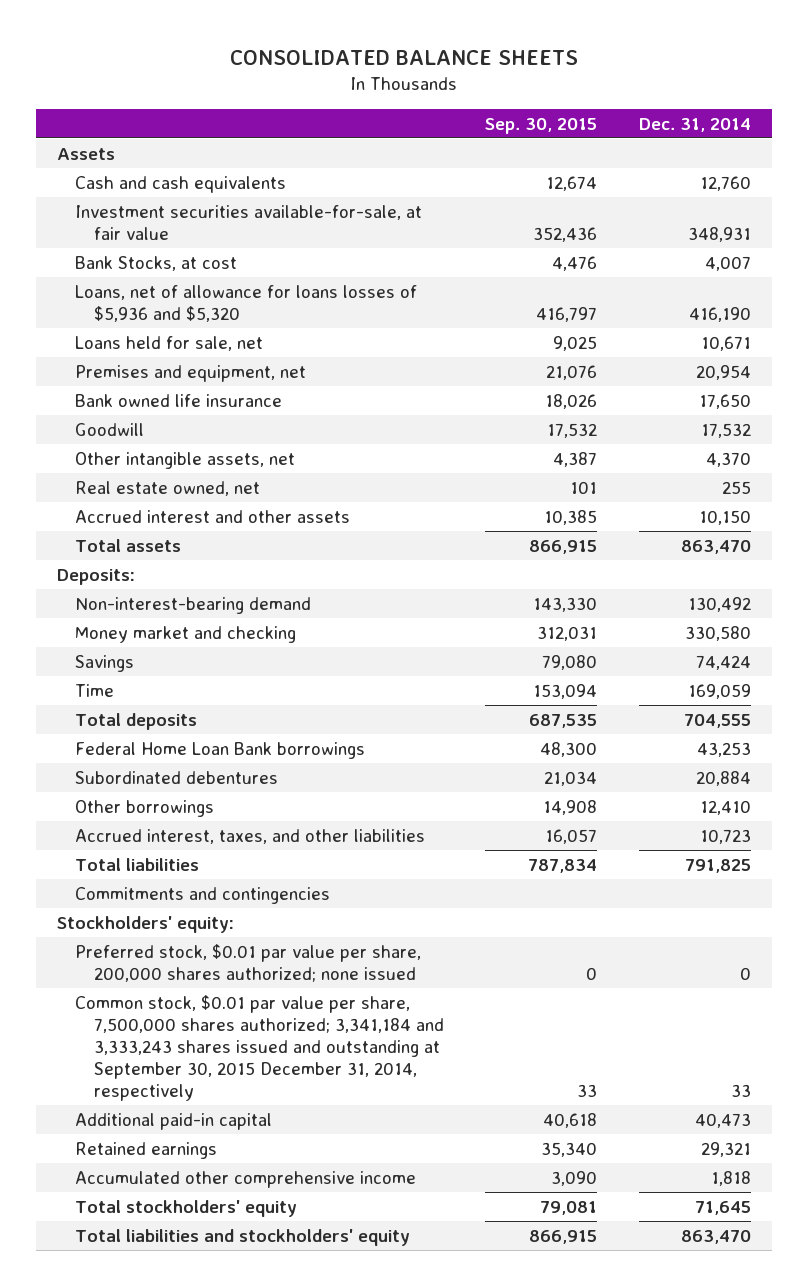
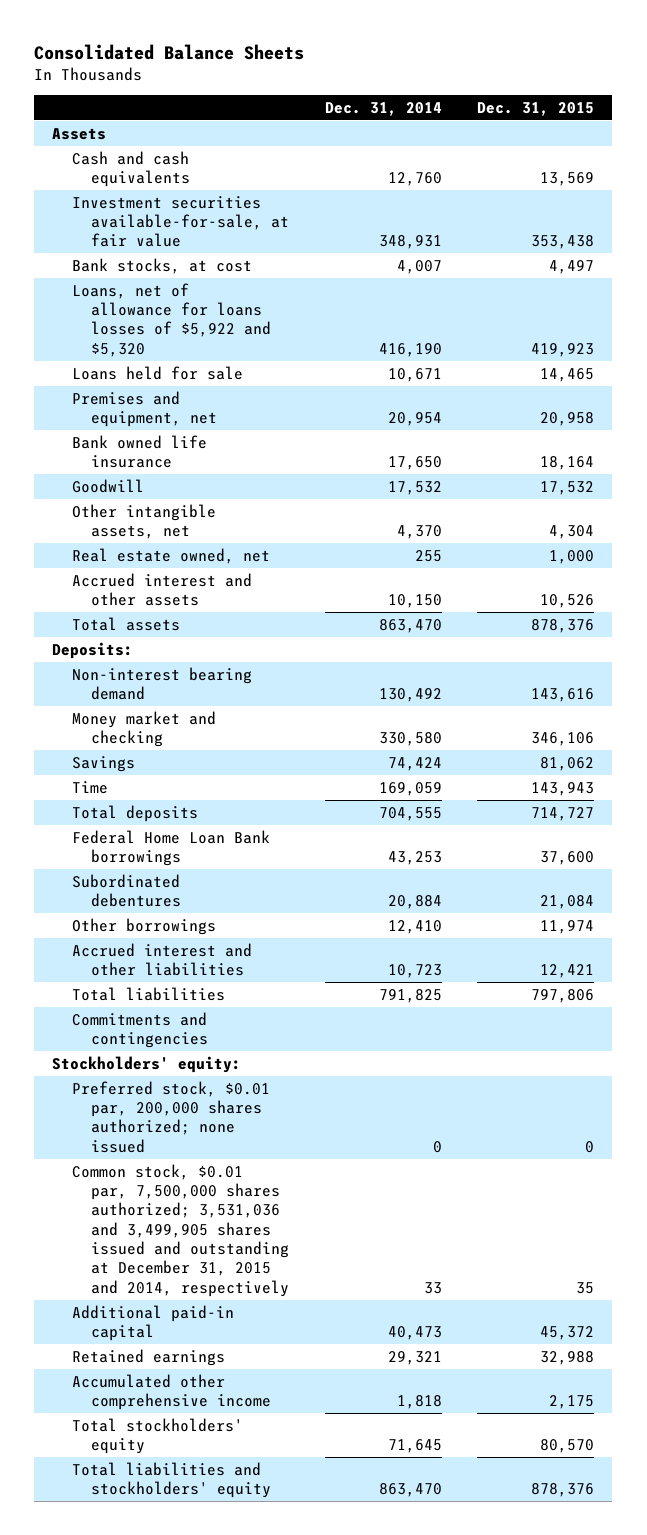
[229,50,578,66] CONSOLIDATED BALANCE SHEETS -> [34,43,305,60] Consolidated Balance Sheets
[485,117,598,134] Sep. 30, 2015 -> none
none -> [477,102,595,117] Dec. 31, 2015
[75,255,238,271] Bank Stocks, at cost -> [71,257,252,274] Bank stocks, at cost
[75,284,418,322] Loans, net of allowance for loans losses of $5,936 and $5,320 -> [71,282,272,357] Loans, net of allowance for loans losses of $5,922 and $5,320
[75,335,264,351] Loans held for sale, net -> [71,365,243,380] Loans held for sale
[75,596,312,614] Non-interest-bearing demand -> [71,666,252,701] Non-interest bearing demand
[75,828,426,844] Accrued interest, taxes, and other liabilities -> [71,942,252,977] Accrued interest and other liabilities
[75,943,422,982] Preferred stock, $0.01 par value per share, 200,000 shares authorized; none issued -> [71,1080,270,1153] Preferred stock, $0.01 par, 200,000 shares authorized; none issued
[75,994,444,1101] Common stock, $0.01 par value per share, 7,500,000 shares authorized; 3,341,184 and 3,333,243 shares issued and outstanding at September 30, 2015 December 31, 2014, respectively -> [71,1163,290,1297] Common stock, $0.01 par, 7,500,000 shares authorized; 3,531,036 and 3,499,905 shares issued and outstanding at December 31, 2015 and 2014, respectively

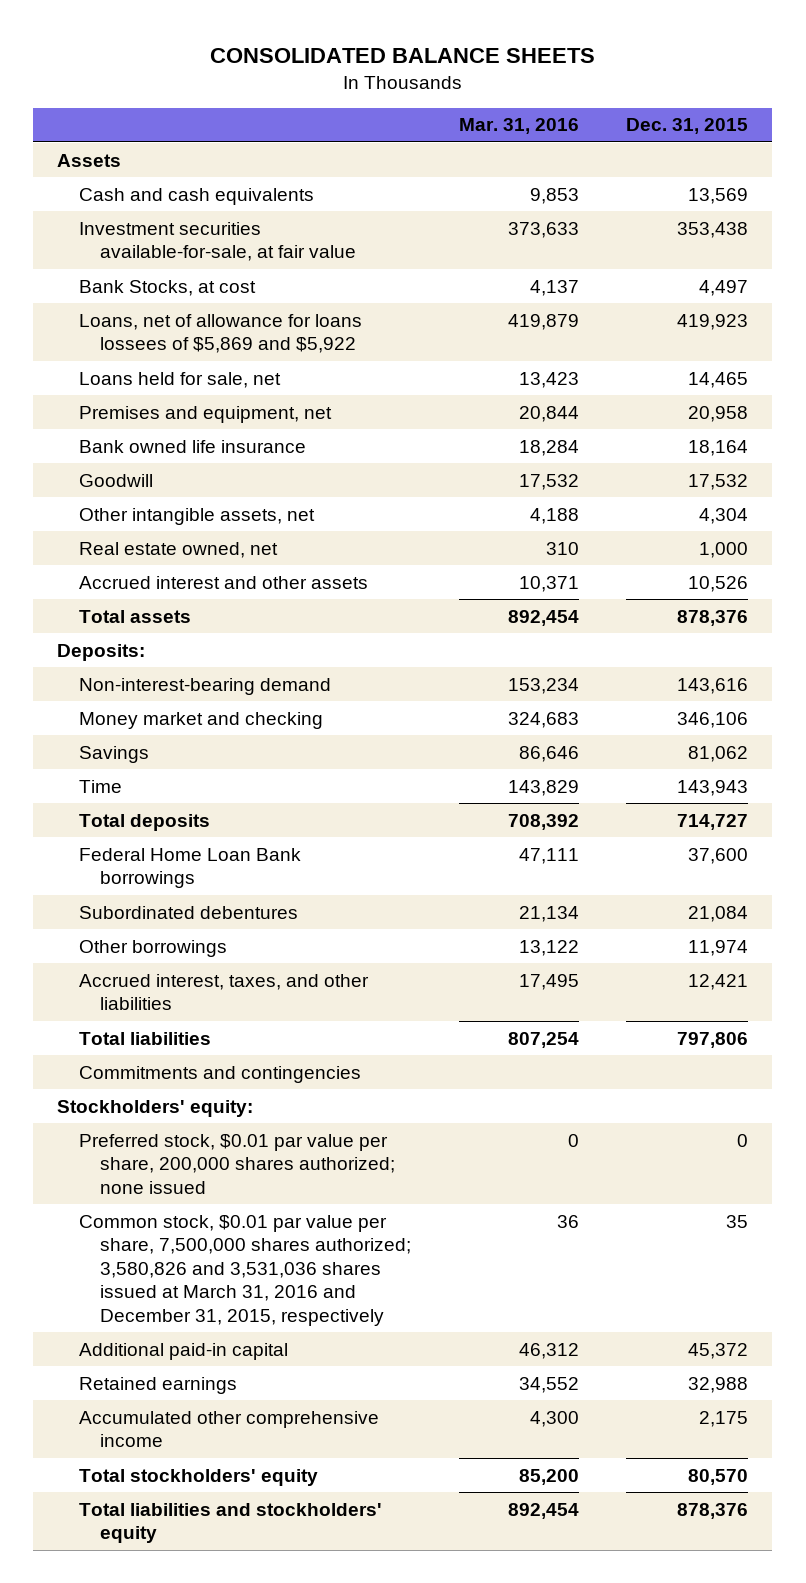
[34,43,305,60] Consolidated Balance Sheets -> [209,47,595,63] CONSOLIDATED BALANCE SHEETS
[324,102,442,117] Dec. 31, 2014 -> none
none -> [458,118,579,135] Mar. 31, 2016
[71,257,252,274] Bank stocks, at cost -> [78,279,256,296] Bank Stocks, at cost
[71,282,272,357] Loans, net of allowance for loans losses of $5,922 and $5,320 -> [78,313,362,354] Loans, net of allowance for loans lossees of $5,869 and $5,922
[71,365,243,380] Loans held for sale -> [78,371,281,388] Loans held for sale, net
[71,666,252,701] Non-interest bearing demand -> [78,677,331,695] Non-interest-bearing demand
[71,942,252,977] Accrued interest and other liabilities -> [78,973,369,1011] Accrued interest, taxes, and other liabilities
[71,1080,270,1153] Preferred stock, $0.01 par, 200,000 shares authorized; none issued -> [78,1133,395,1194] Preferred stock, $0.01 par value per share, 200,000 shares authorized; none issued
[71,1163,290,1297] Common stock, $0.01 par, 7,500,000 shares authorized; 3,531,036 and 3,499,905 shares issued and outstanding at December 31, 2015 and 2014, respectively -> [78,1214,411,1326] Common stock, $0.01 par value per share, 7,500,000 shares authorized; 3,580,826 and 3,531,036 shares issued at March 31, 2016 and December 31, 2015, respectively

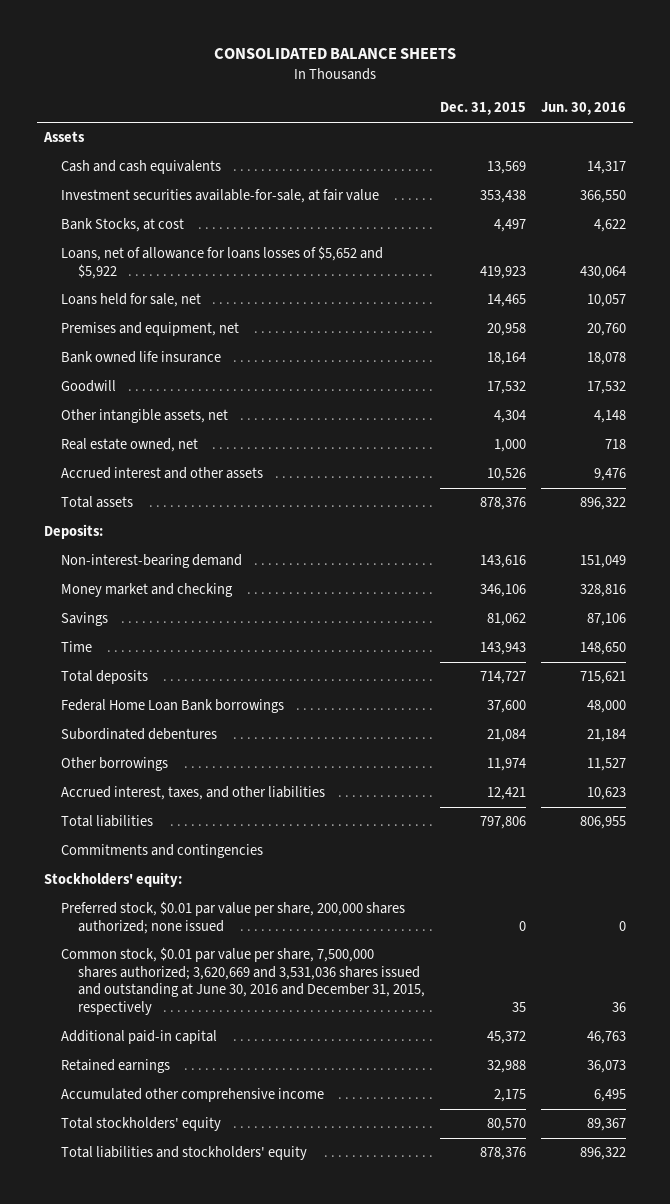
[458,118,579,135] Mar. 31, 2016 -> none
none -> [540,102,626,116] Jun. 30, 2016
[78,313,362,354] Loans, net of allowance for loans lossees of $5,869 and $5,922 -> [61,246,384,279] Loans, net of allowance for loans losses of $5,652 and $5,922
[78,1214,411,1326] Common stock, $0.01 par value per share, 7,500,000 shares authorized; 3,580,826 and 3,531,036 shares issued at March 31, 2016 and December 31, 2015, respectively -> [61,947,426,1016] Common stock, $0.01 par value per share, 7,500,000 shares authorized; 3,620,669 and 3,531,036 shares issued and outstanding at June 30, 2016 and December 31, 2015, respectively

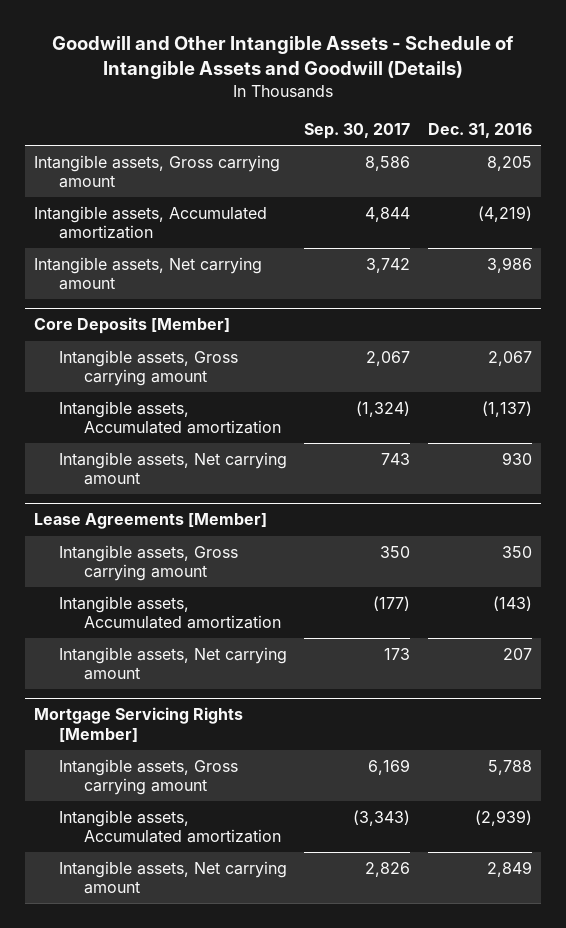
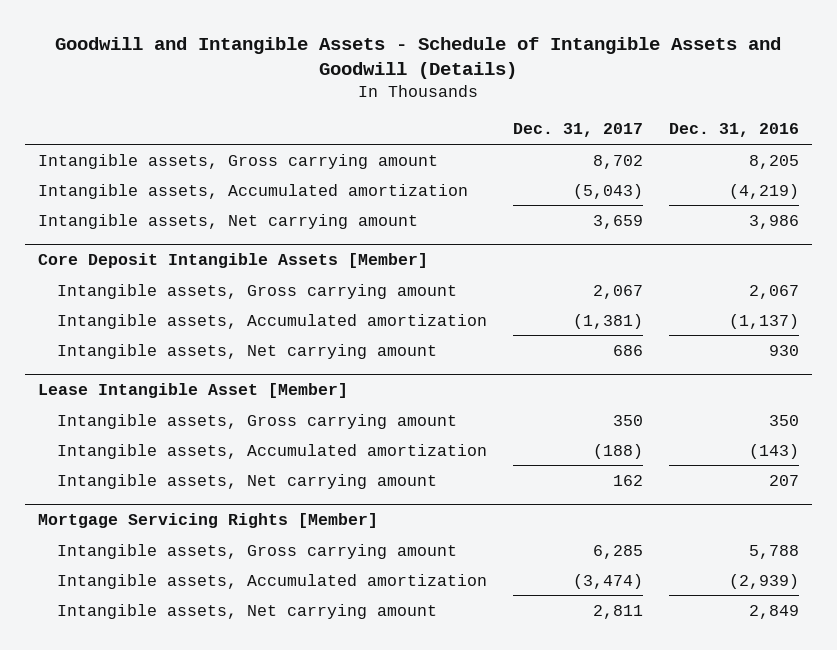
[51,36,514,80] Goodwill and Other Intangible Assets - Schedule of Intangible Assets and Goodwill (Details) -> [55,37,782,80] Goodwill and Intangible Assets - Schedule of Intangible Assets and Goodwill (Details)
[304,123,411,140] Sep. 30, 2017 -> none
none -> [513,123,644,138] Dec. 31, 2017
[33,317,230,335] Core Deposits [Member] -> [37,253,428,269] Core Deposit Intangible Assets [Member]
[33,513,267,530] Lease Agreements [Member] -> [37,383,348,399] Lease Intangible Asset [Member]

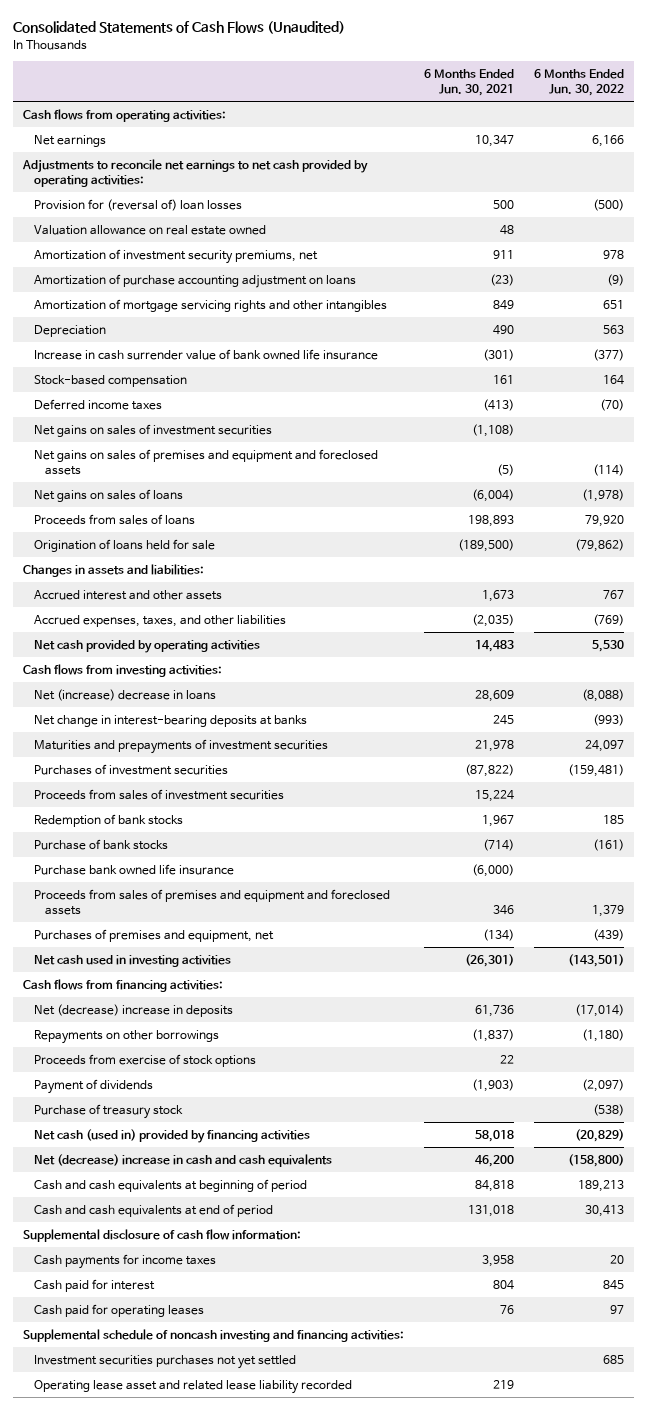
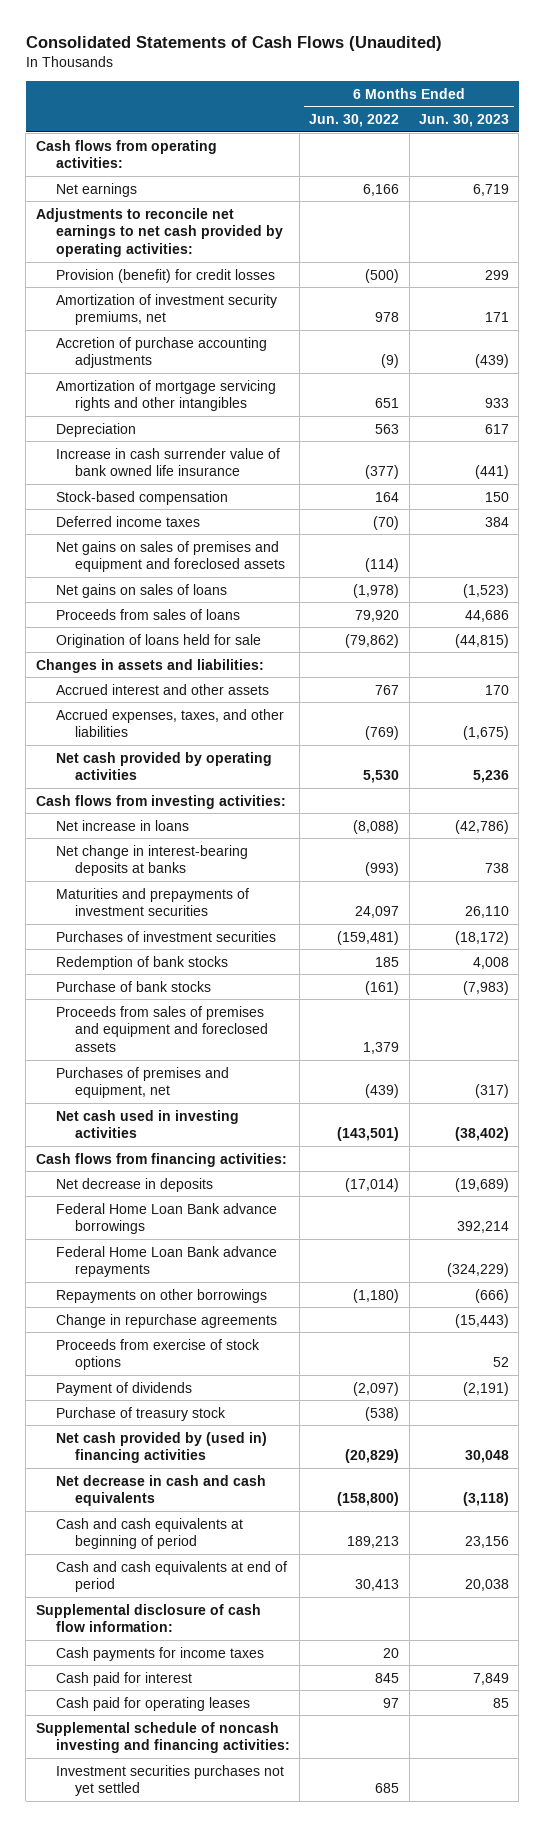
[424,68,515,97] 6 Months Ended Jun. 30, 2021 -> none
none -> [418,114,509,128] Jun. 30, 2023
[34,224,267,235] Valuation allowance on real estate owned -> none
[34,198,243,211] Provision for (reversal of) loan losses -> [55,268,275,283] Provision (benefit) for credit losses
[34,273,357,288] Amortization of purchase accounting adjustment on loans -> [55,336,267,369] Accretion of purchase accounting adjustments
[34,423,273,437] Net gains on sales of investment securities -> none
[34,688,217,701] Net (increase) decrease in loans -> [55,819,189,831] Net increase in loans
[34,788,285,800] Proceeds from sales of investment securities -> none
[34,863,235,875] Purchase bank owned life insurance -> none
[34,1003,234,1017] Net (decrease) increase in deposits -> [55,1177,213,1192] Net decrease in deposits
none -> [55,1202,277,1235] Federal Home Loan Bank advance borrowings
none -> [55,1245,277,1278] Federal Home Loan Bank advance repayments
none -> [55,1313,277,1328] Change in repurchase agreements
[34,1128,311,1143] Net cash (used in) provided by financing activities -> [55,1431,267,1464] Net cash provided by (used in) financing activities
[34,1153,333,1167] Net (decrease) increase in cash and cash equivalents -> [55,1474,266,1507] Net decrease in cash and cash equivalents
[34,1379,353,1394] Operating lease asset and related lease liability recorded -> none

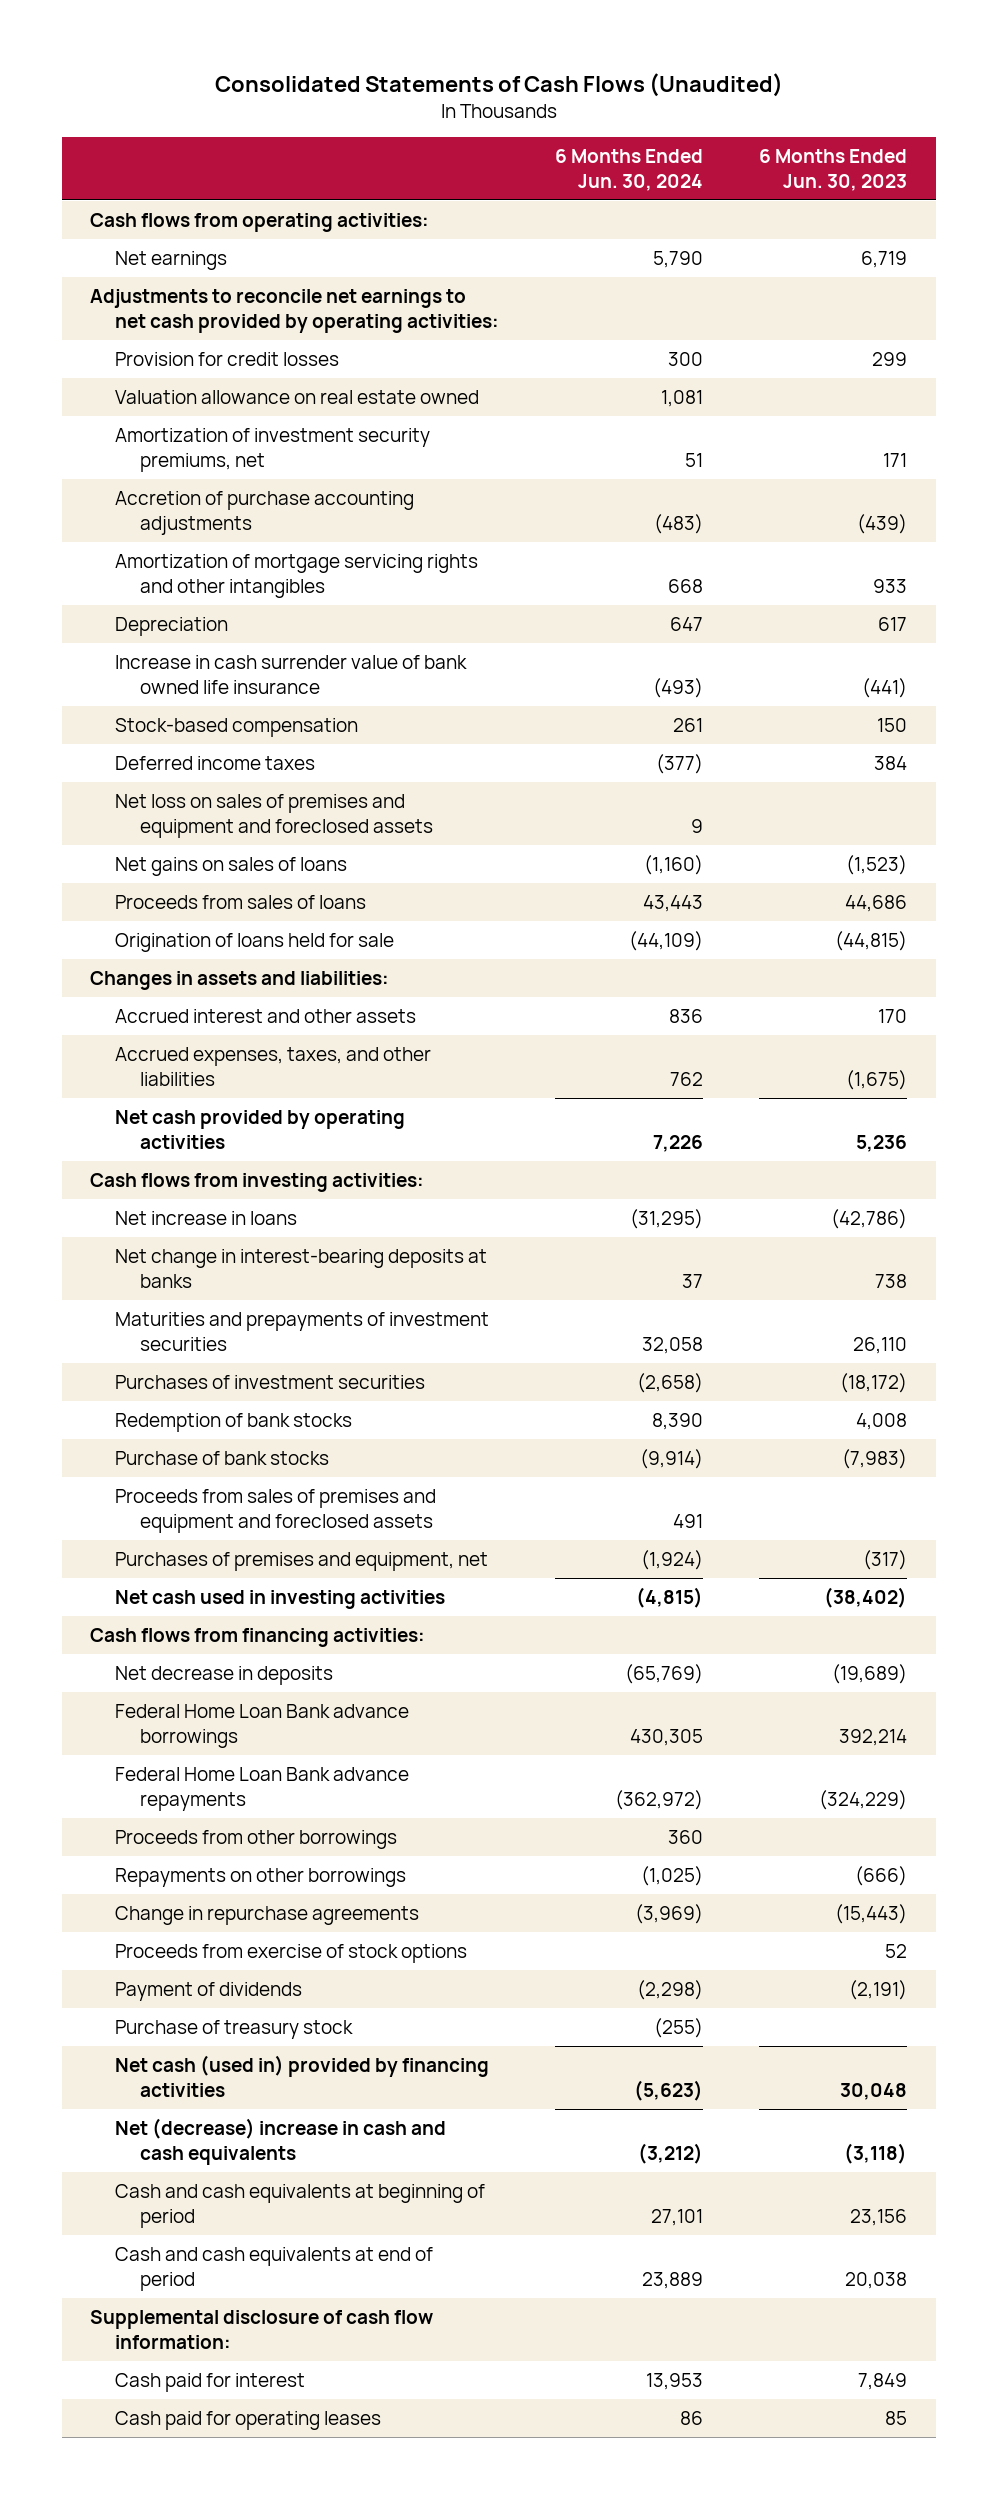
[309,114,400,128] Jun. 30, 2022 -> none
none -> [555,149,704,191] 6 Months Ended Jun. 30, 2024
[55,268,275,283] Provision (benefit) for credit losses -> [115,352,340,367] Provision for credit losses
none -> [115,390,480,405] Valuation allowance on real estate owned
[55,540,286,573] Net gains on sales of premises and equipment and foreclosed assets -> [115,794,434,838] Net loss on sales of premises and equipment and foreclosed assets
none -> [115,1830,398,1850] Proceeds from other borrowings
[55,1431,267,1464] Net cash provided by (used in) financing activities -> [115,2055,490,2097] Net cash (used in) provided by financing activities
[55,1474,266,1507] Net decrease in cash and cash equivalents -> [115,2118,447,2165] Net (decrease) increase in cash and cash equivalents
[55,1646,264,1661] Cash payments for income taxes -> none
[35,1721,290,1754] Supplemental schedule of noncash investing and financing activities: -> none
[55,1764,284,1797] Investment securities purchases not yet settled -> none

